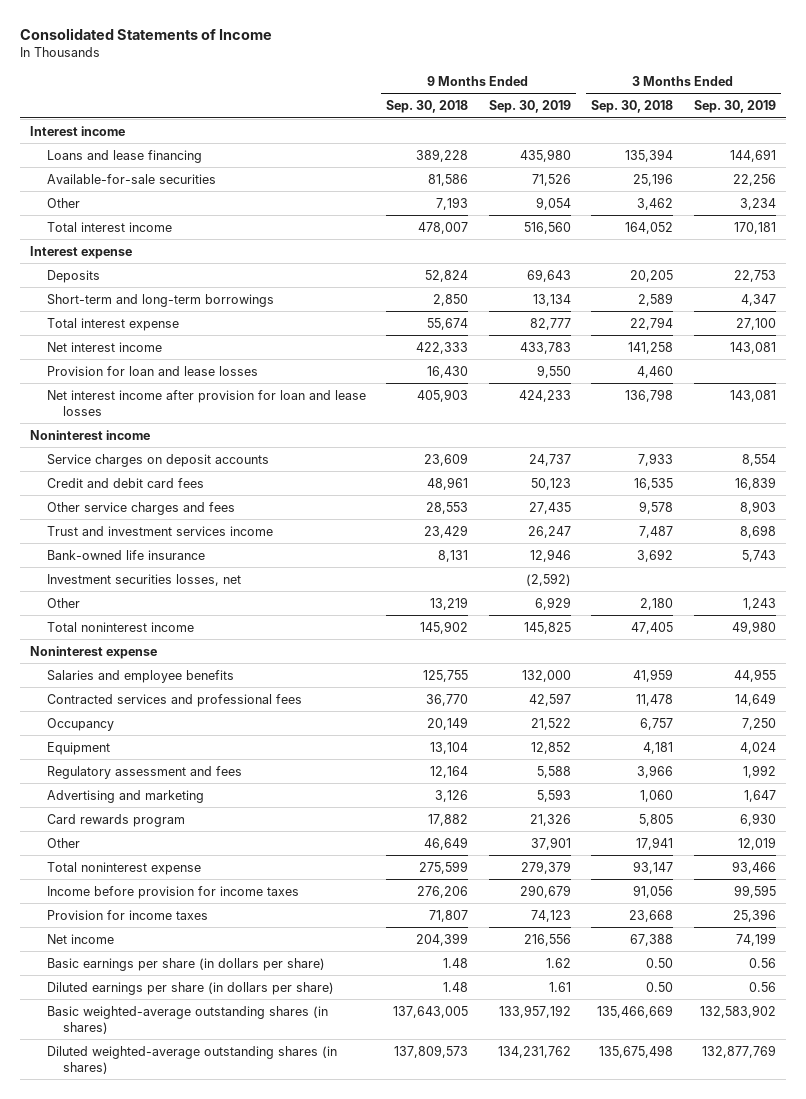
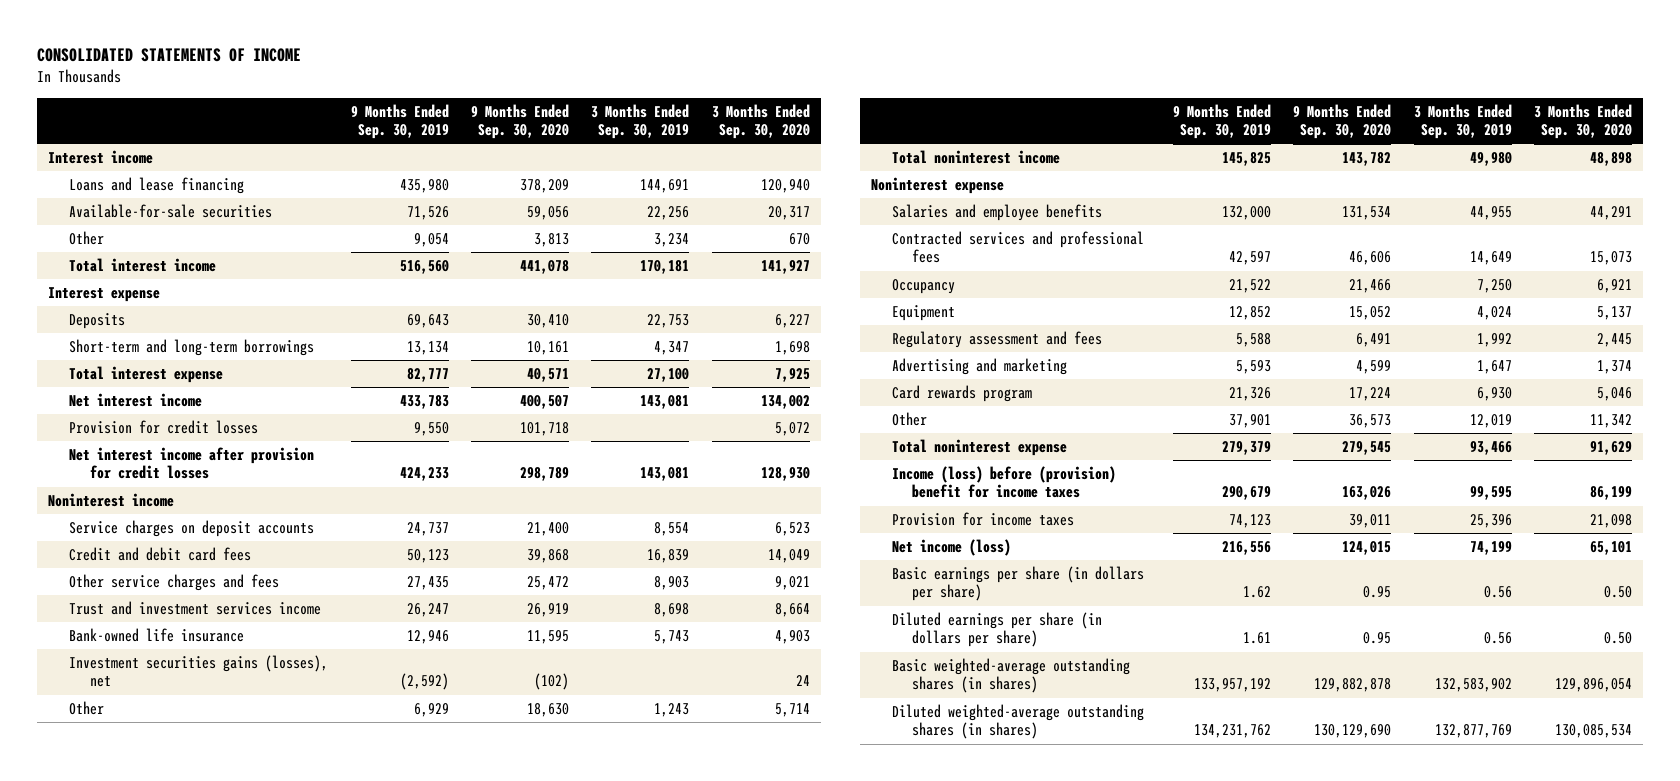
[20,27,273,40] Consolidated Statements of Income -> [37,48,302,63] CONSOLIDATED STATEMENTS OF INCOME
[386,100,469,114] Sep. 30, 2018 -> none
[591,100,674,114] Sep. 30, 2018 -> none
none -> [470,104,569,140] 9 Months Ended Sep. 30, 2020
none -> [711,104,810,140] 3 Months Ended Sep. 30, 2020
[46,365,258,376] Provision for loan and lease losses -> [69,420,259,435] Provision for credit losses
[46,389,366,416] Net interest income after provision for loan and lease losses -> [69,447,315,480] Net interest income after provision for credit losses
[46,573,241,586] Investment securities losses, net -> [69,655,329,688] Investment securities gains (losses), net
[46,885,299,899] Income before provision for income taxes -> [891,466,1116,499] Income (loss) before (provision) benefit for income taxes
[46,933,114,944] Net income -> [891,539,1011,557] Net income (loss)

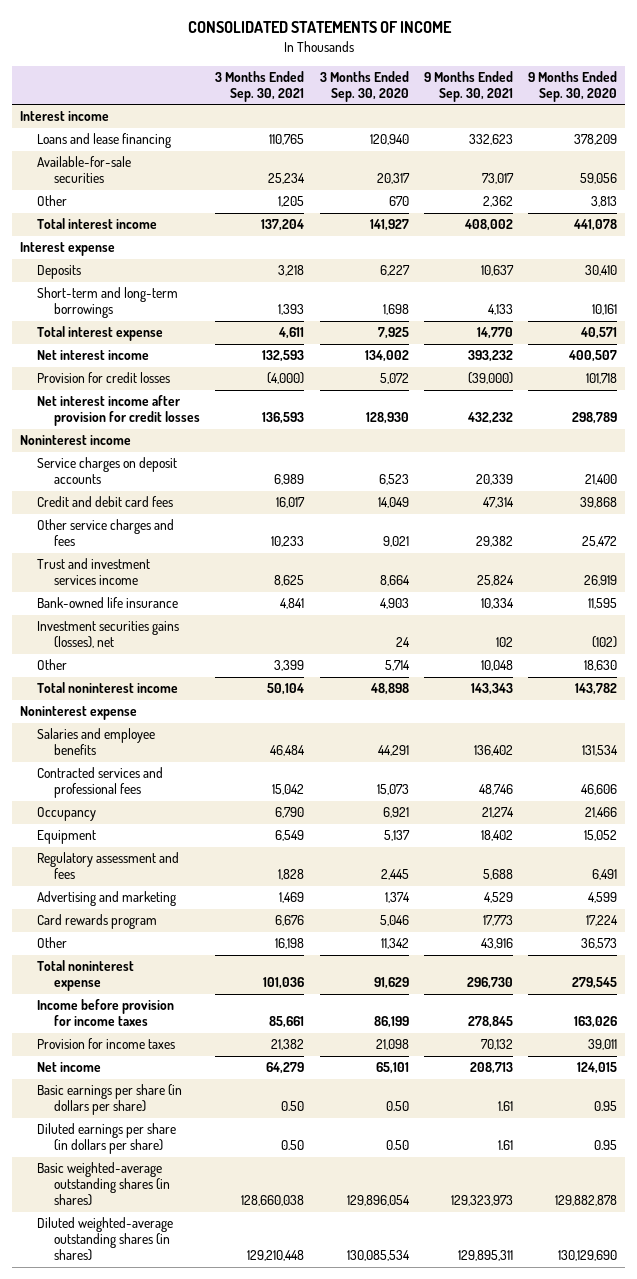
[350,104,449,140] 9 Months Ended Sep. 30, 2019 -> none
[591,104,690,140] 3 Months Ended Sep. 30, 2019 -> none
none -> [215,70,305,102] 3 Months Ended Sep. 30, 2021
none -> [423,70,513,102] 9 Months Ended Sep. 30, 2021
[891,466,1116,499] Income (loss) before (provision) benefit for income taxes -> [36,999,174,1027] Income before provision for income taxes
[891,539,1011,557] Net income (loss) -> [36,1062,101,1073] Net income

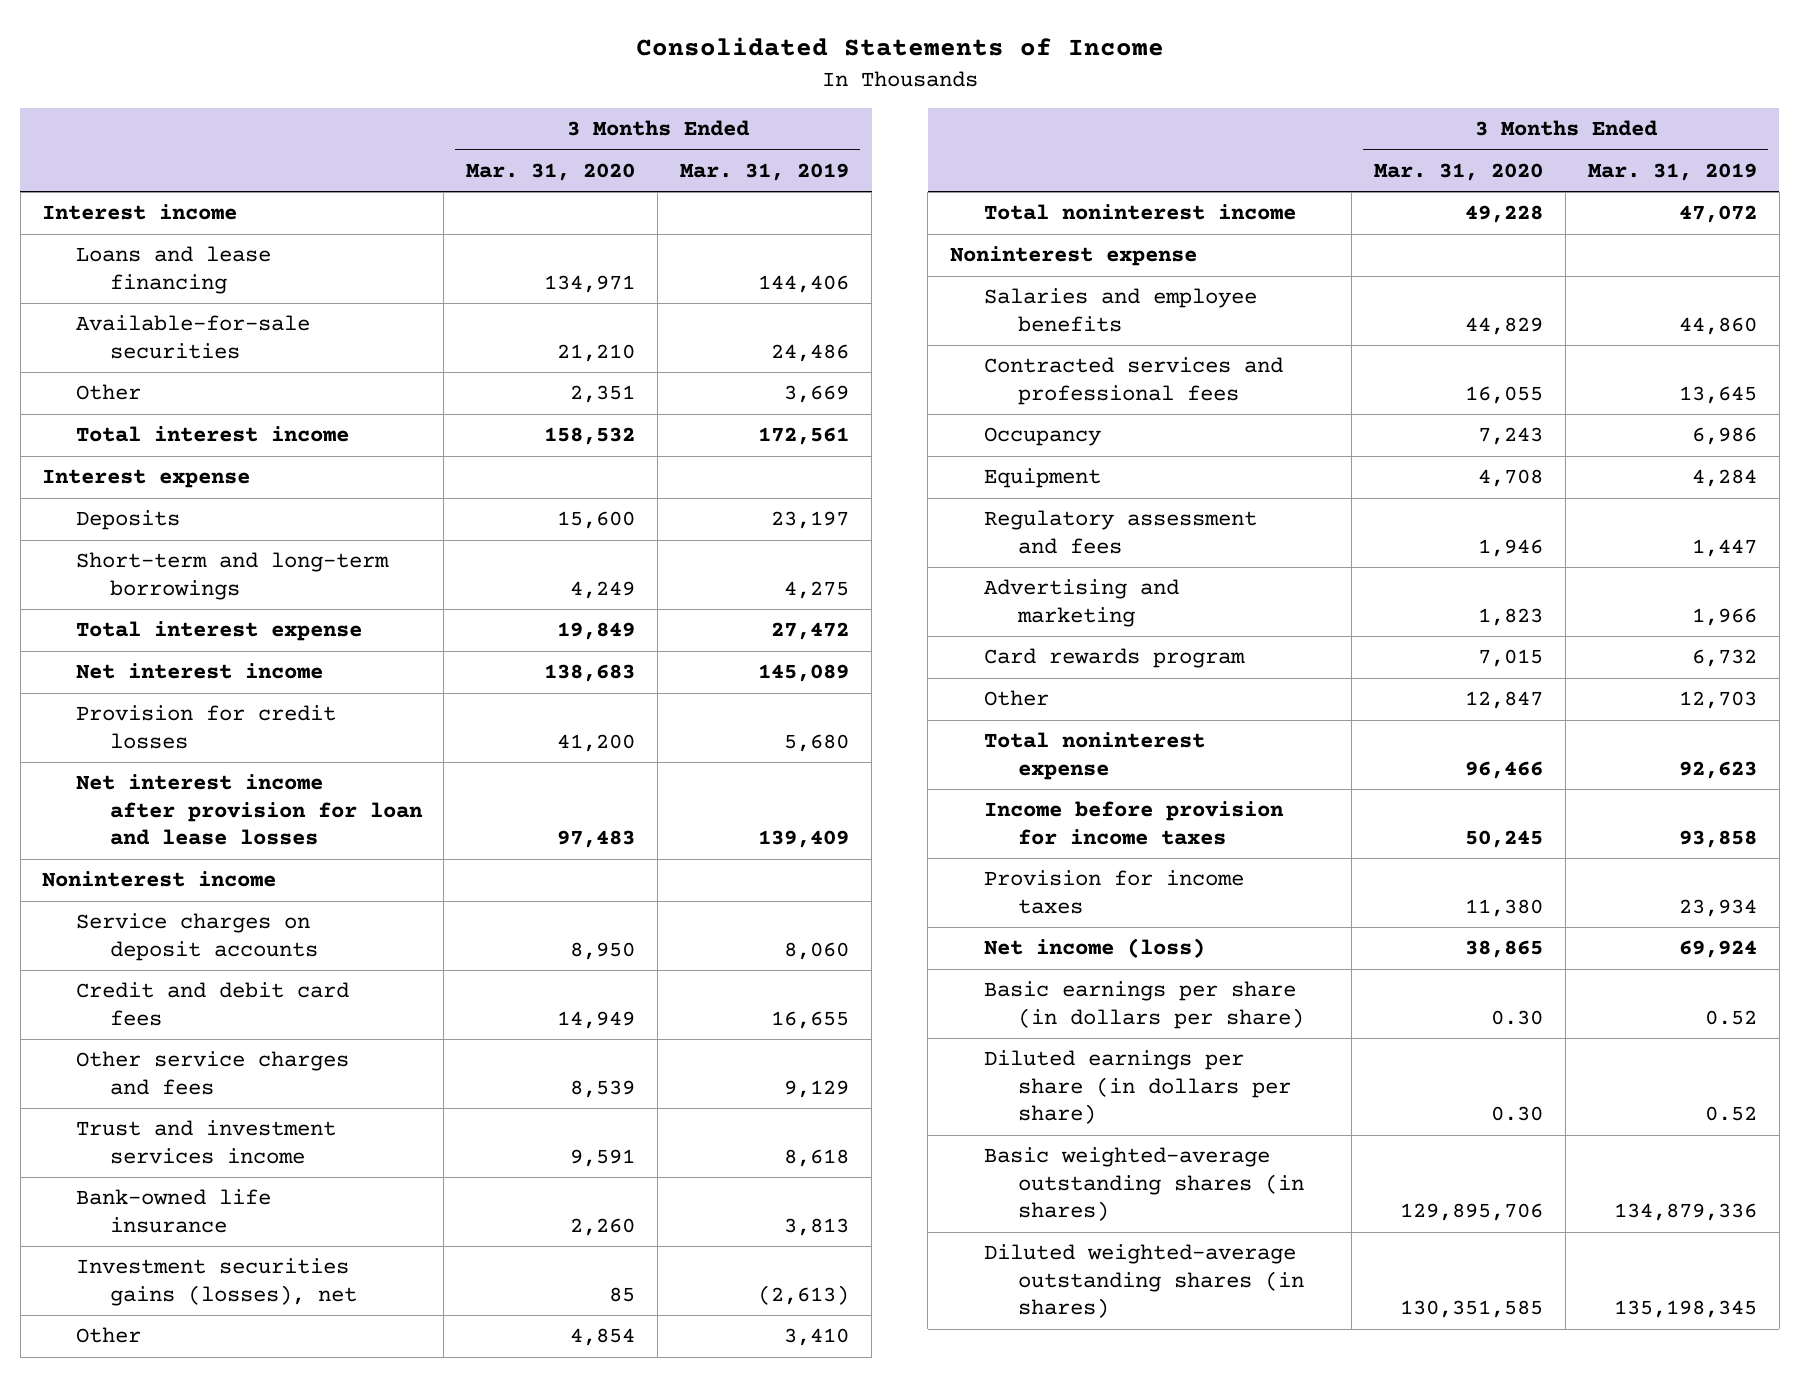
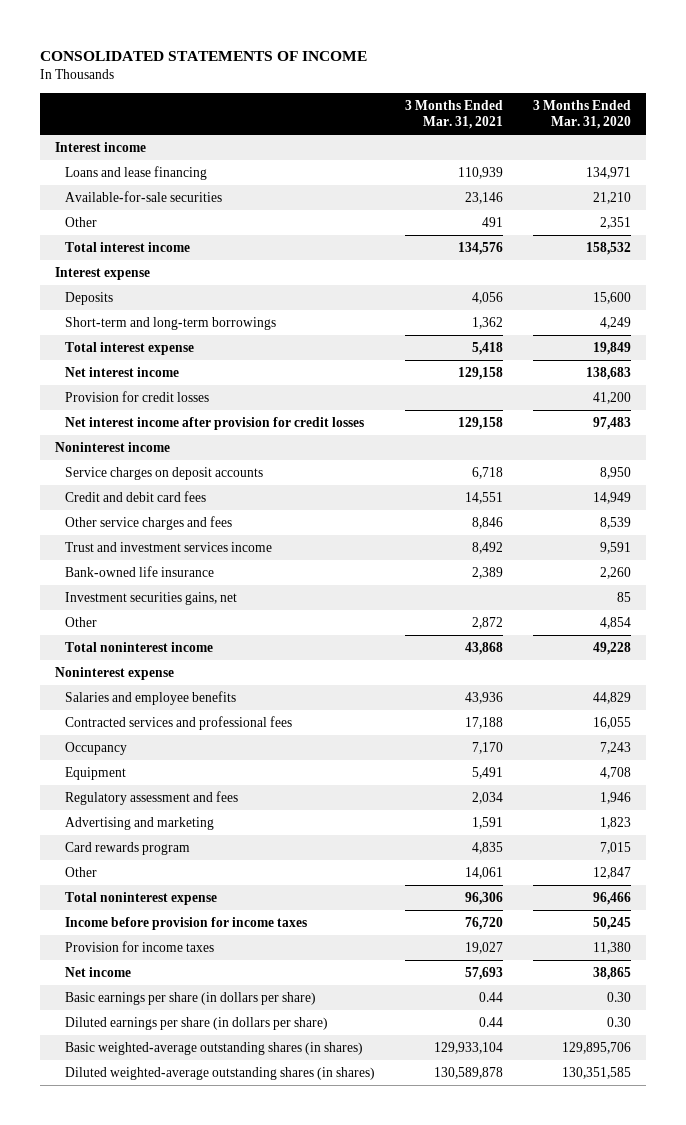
[635,37,1164,57] Consolidated Statements of Income -> [39,50,367,61] CONSOLIDATED STATEMENTS OF INCOME
[680,163,850,182] Mar. 31, 2019 -> none
none -> [405,99,504,129] 3 Months Ended Mar. 31, 2021
[75,774,423,846] Net interest income after provision for loan and lease losses -> [65,417,365,431] Net interest income after provision for credit losses
[75,1258,357,1306] Investment securities gains (losses), net -> [65,592,238,606] Investment securities gains, net
[983,938,1205,959] Net income (loss) -> [65,967,132,978] Net income

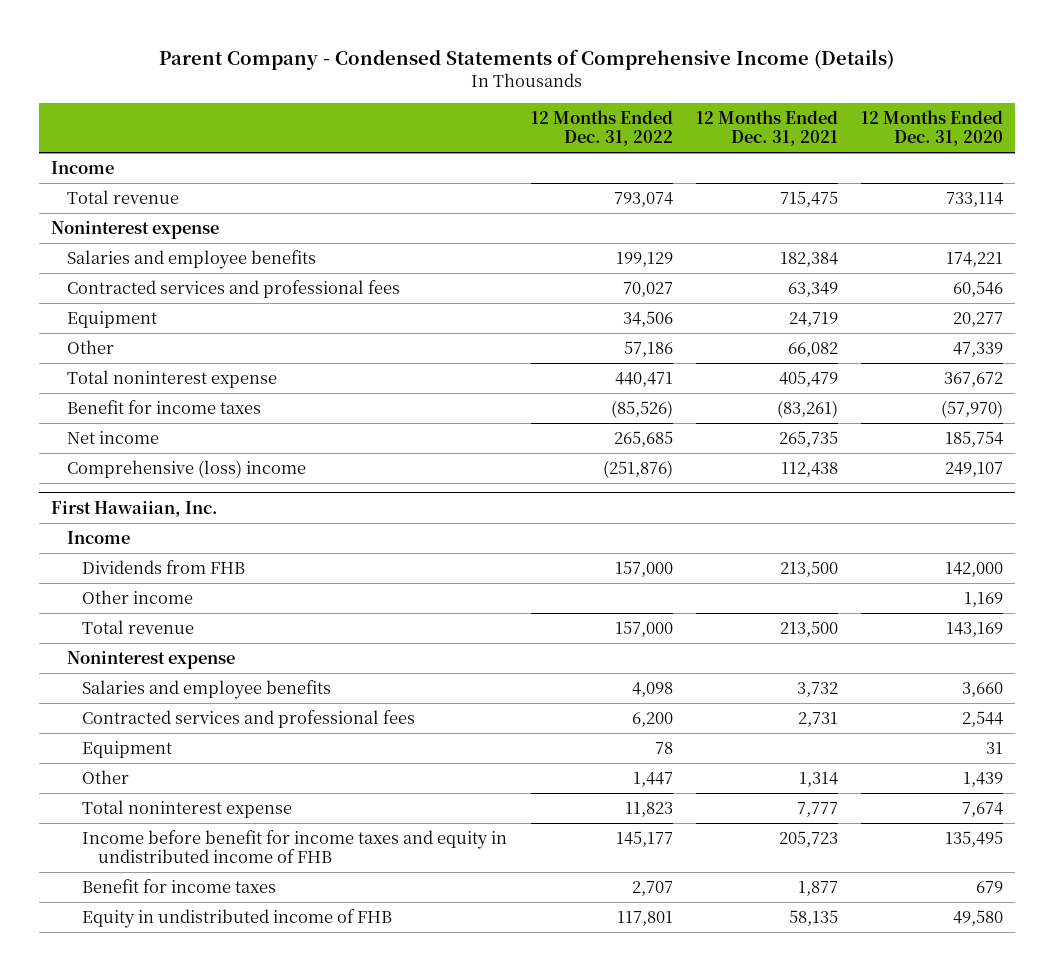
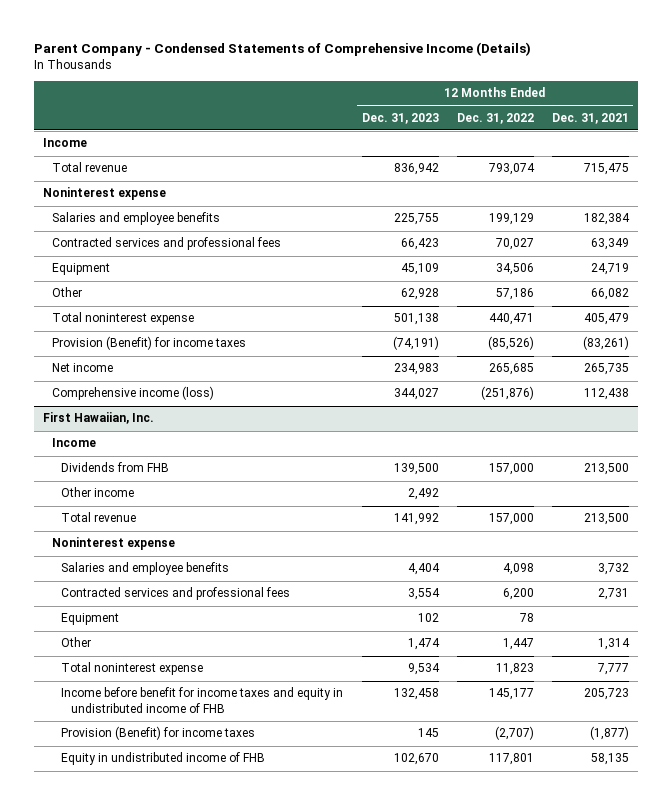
[861,109,1004,147] 12 Months Ended Dec. 31, 2020 -> none
none -> [361,112,439,124] Dec. 31, 2023
[66,400,261,415] Benefit for income taxes -> [52,336,247,351] Provision (Benefit) for income taxes
[66,460,306,479] Comprehensive (loss) income -> [52,386,215,401] Comprehensive income (loss)
[82,879,277,894] Benefit for income taxes -> [61,726,256,741] Provision (Benefit) for income taxes
[631,881,673,897] 2,707 -> [494,726,534,741] (2,707)
[797,881,838,897] 1,877 -> [589,726,629,741] (1,877)

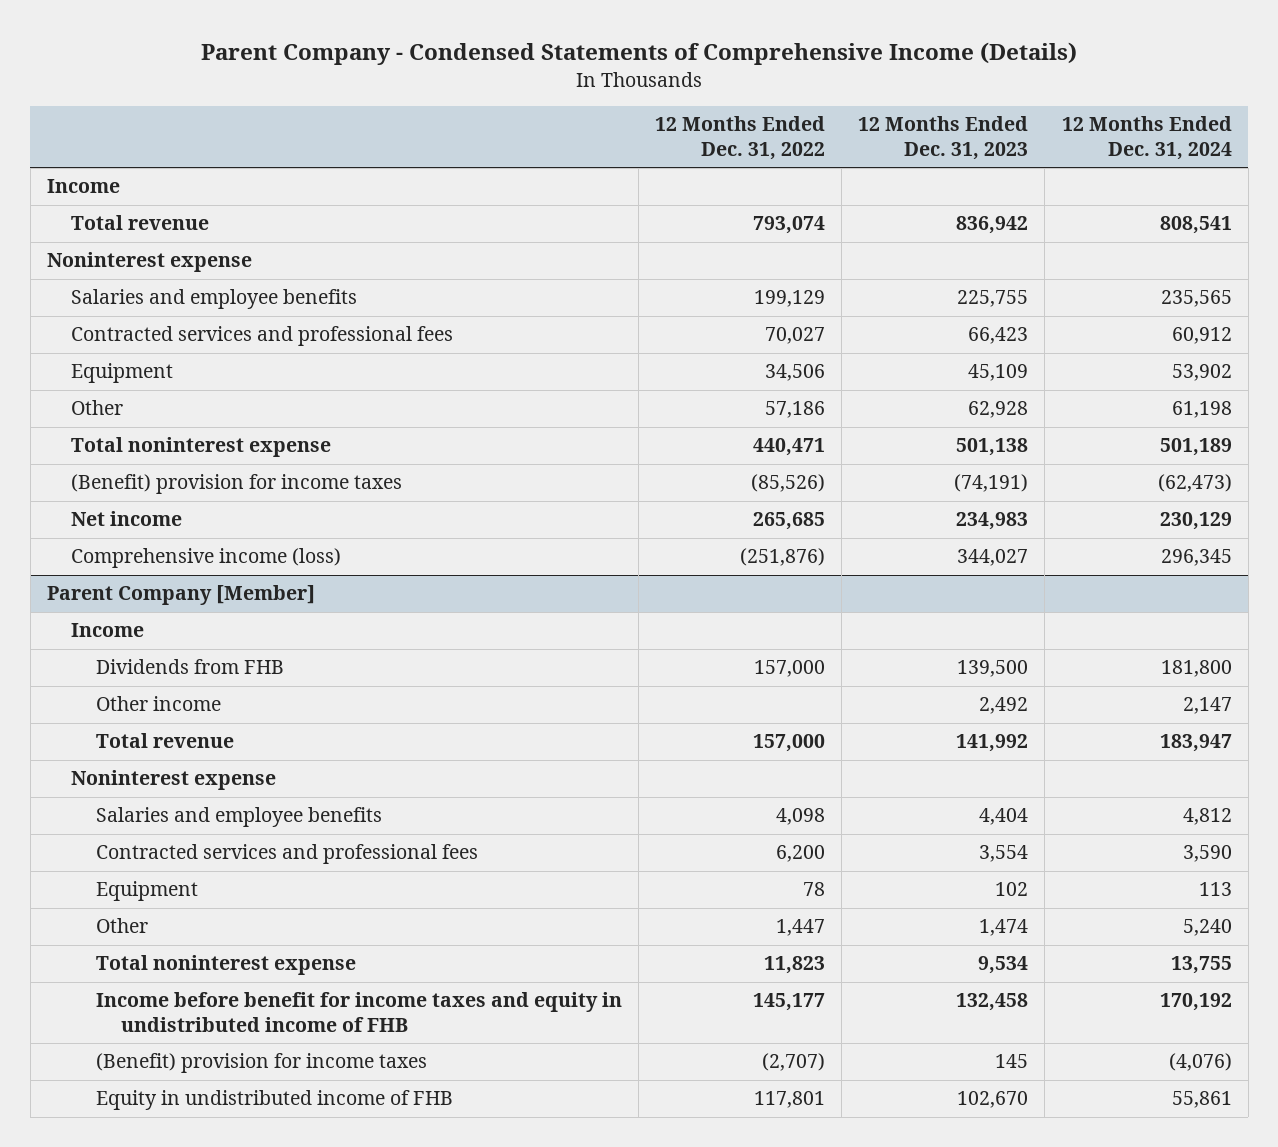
[551,112,629,124] Dec. 31, 2021 -> none
none -> [1061,116,1232,160] 12 Months Ended Dec. 31, 2024
[52,336,247,351] Provision (Benefit) for income taxes -> [71,474,403,495] (Benefit) provision for income taxes
[43,412,155,425] First Hawaiian, Inc. -> [46,585,315,606] Parent Company [Member]
[61,726,256,741] Provision (Benefit) for income taxes -> [96,1053,428,1074] (Benefit) provision for income taxes

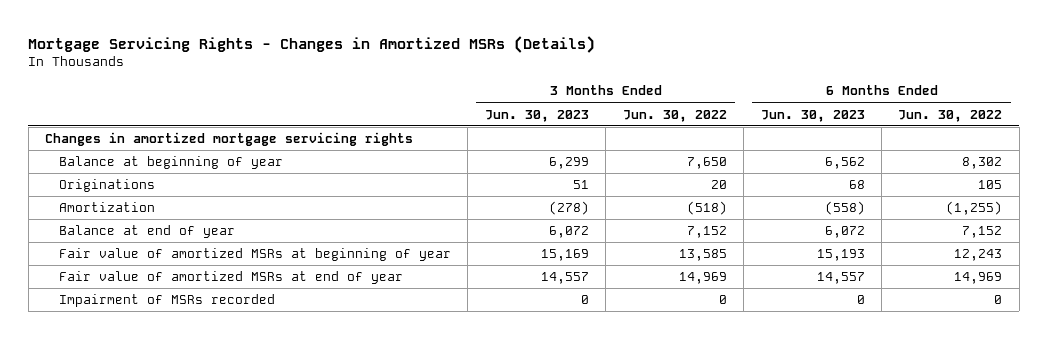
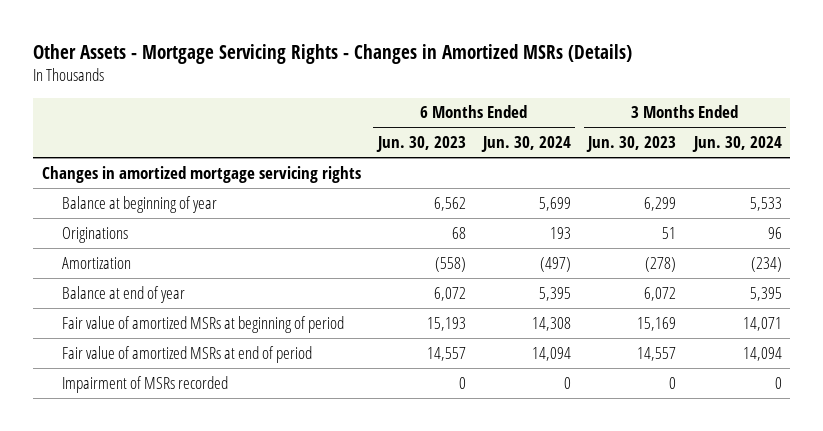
[28,35,596,53] Mortgage Servicing Rights - Changes in Amortized MSRs (Details) -> [32,43,632,64] Other Assets - Mortgage Servicing Rights - Changes in Amortized MSRs (Details)
[622,109,727,122] Jun. 30, 2022 -> none
[898,109,1003,122] Jun. 30, 2022 -> none
none -> [481,136,572,153] Jun. 30, 2024
none -> [691,136,782,153] Jun. 30, 2024
[59,248,452,262] Fair value of amortized MSRs at beginning of year -> [62,315,345,333] Fair value of amortized MSRs at beginning of period
[59,271,404,285] Fair value of amortized MSRs at end of year -> [62,345,313,363] Fair value of amortized MSRs at end of period

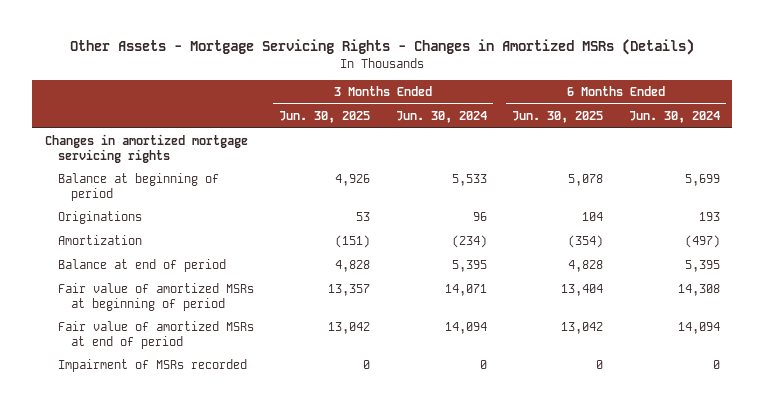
[375,136,466,153] Jun. 30, 2023 -> none
[586,136,677,153] Jun. 30, 2023 -> none
none -> [279,110,371,123] Jun. 30, 2025
none -> [512,110,604,123] Jun. 30, 2025
[62,195,218,213] Balance at beginning of year -> [57,173,219,201] Balance at beginning of period
[62,285,186,303] Balance at end of year -> [57,259,226,273] Balance at end of period

